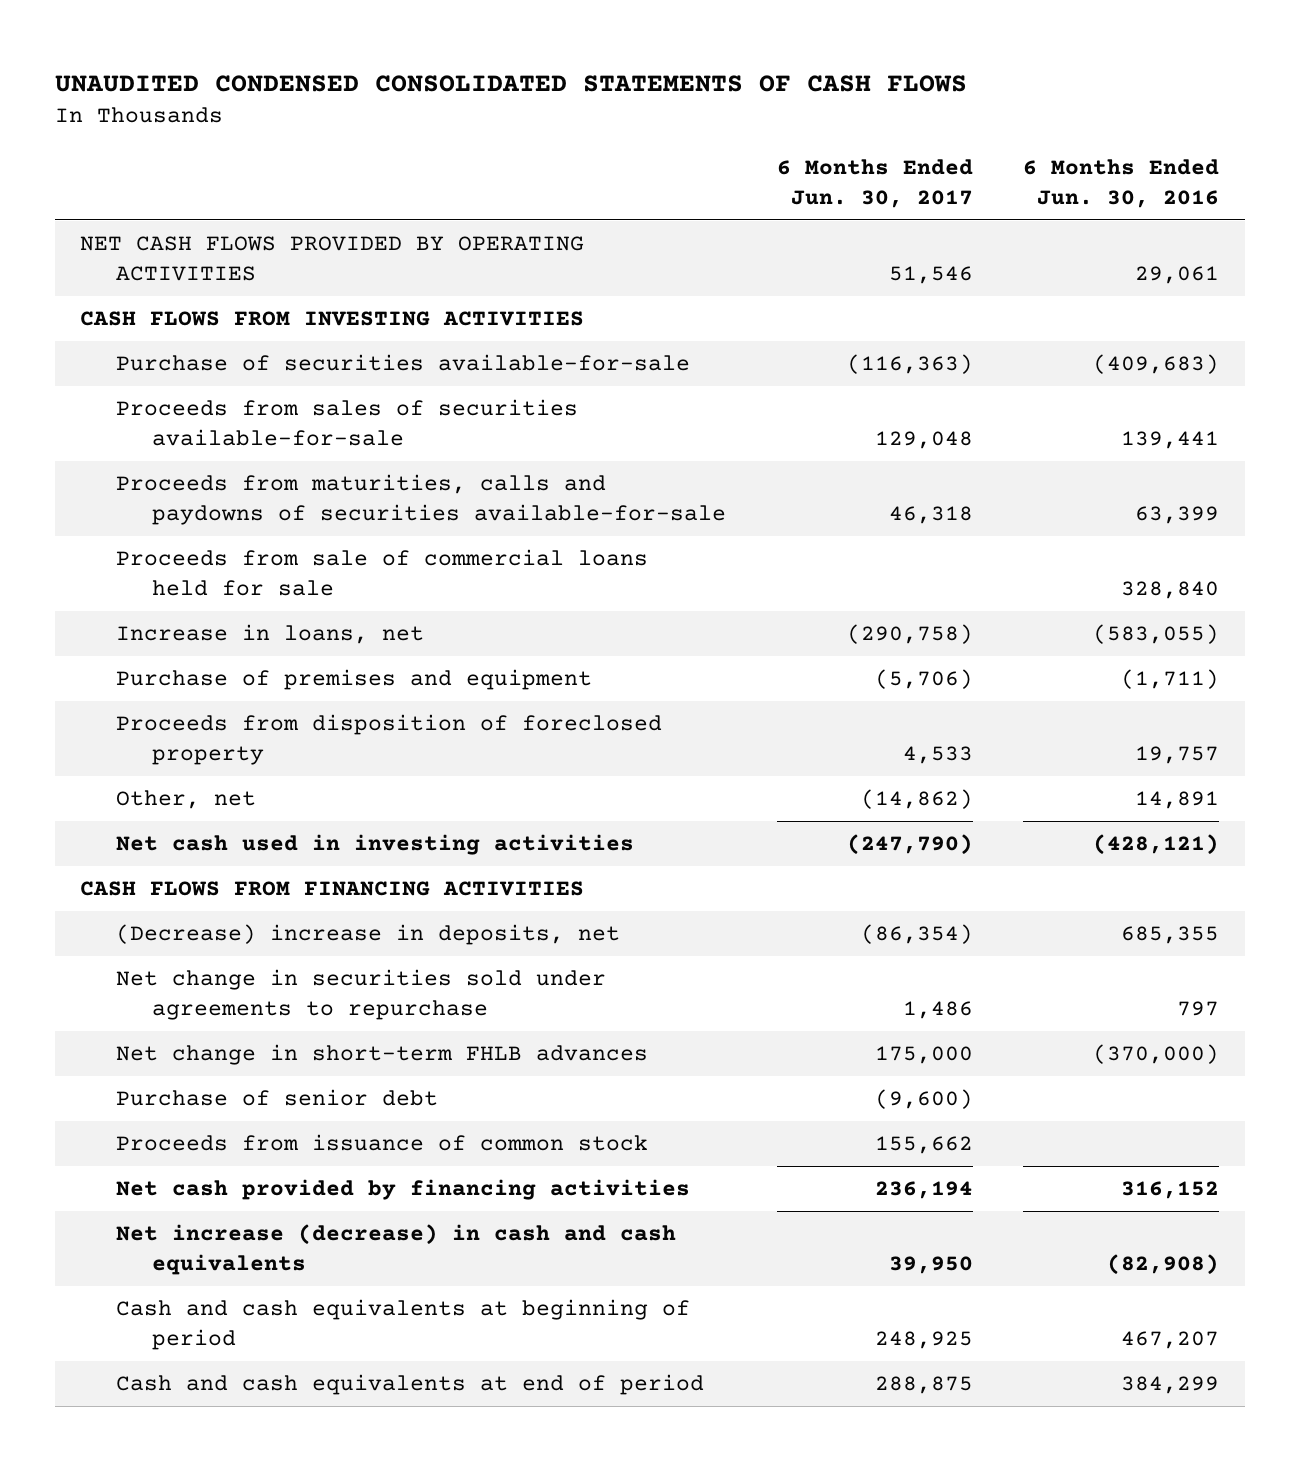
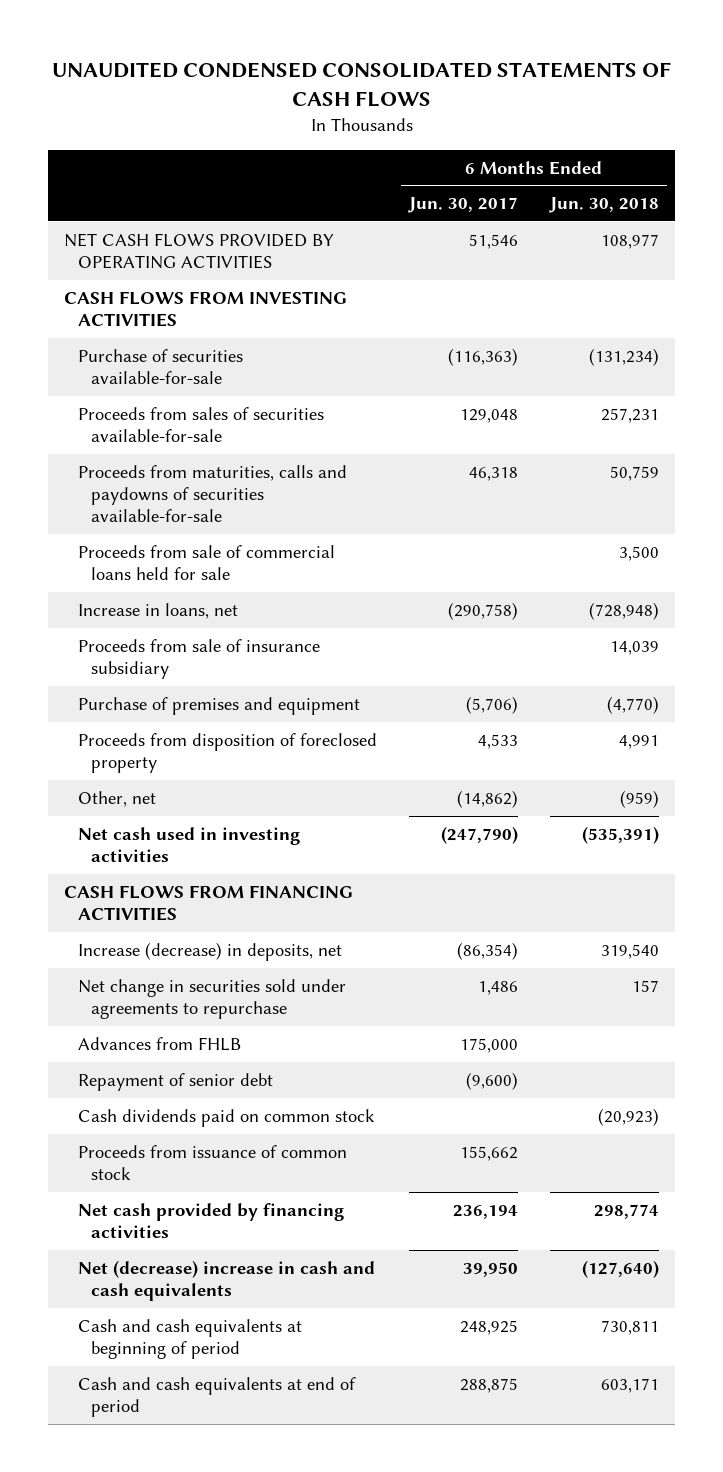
[1023,159,1220,208] 6 Months Ended Jun. 30, 2016 -> none
none -> [548,197,659,214] Jun. 30, 2018
none -> [77,638,320,679] Proceeds from sale of insurance subsidiary
[115,924,620,946] (Decrease) increase in deposits, net -> [77,941,342,961] Increase (decrease) in deposits, net
[115,1044,648,1066] Net change in short-term FHLB advances -> [77,1036,241,1051] Advances from FHLB
[115,1089,438,1107] Purchase of senior debt -> [77,1072,273,1091] Repayment of senior debt
none -> [77,1108,375,1127] Cash dividends paid on common stock
[115,1224,676,1275] Net increase (decrease) in cash and cash equivalents -> [77,1259,375,1301] Net (decrease) increase in cash and cash equivalents

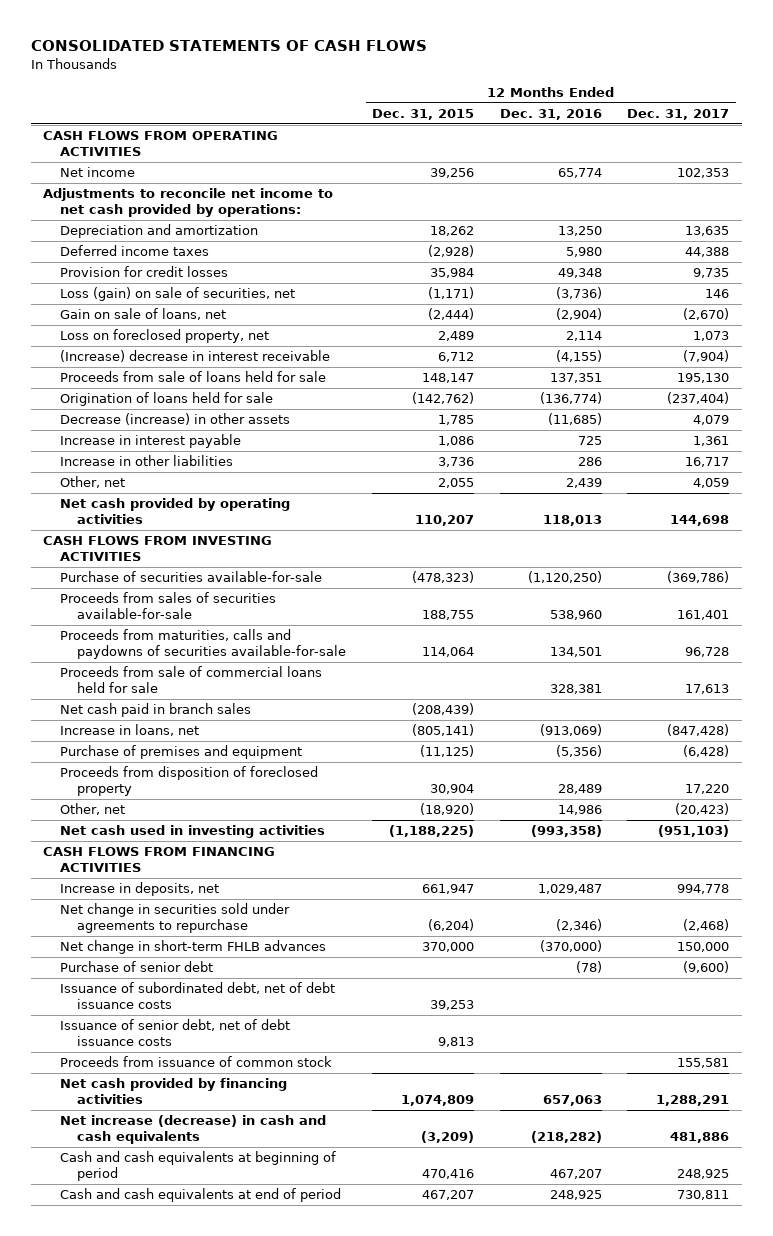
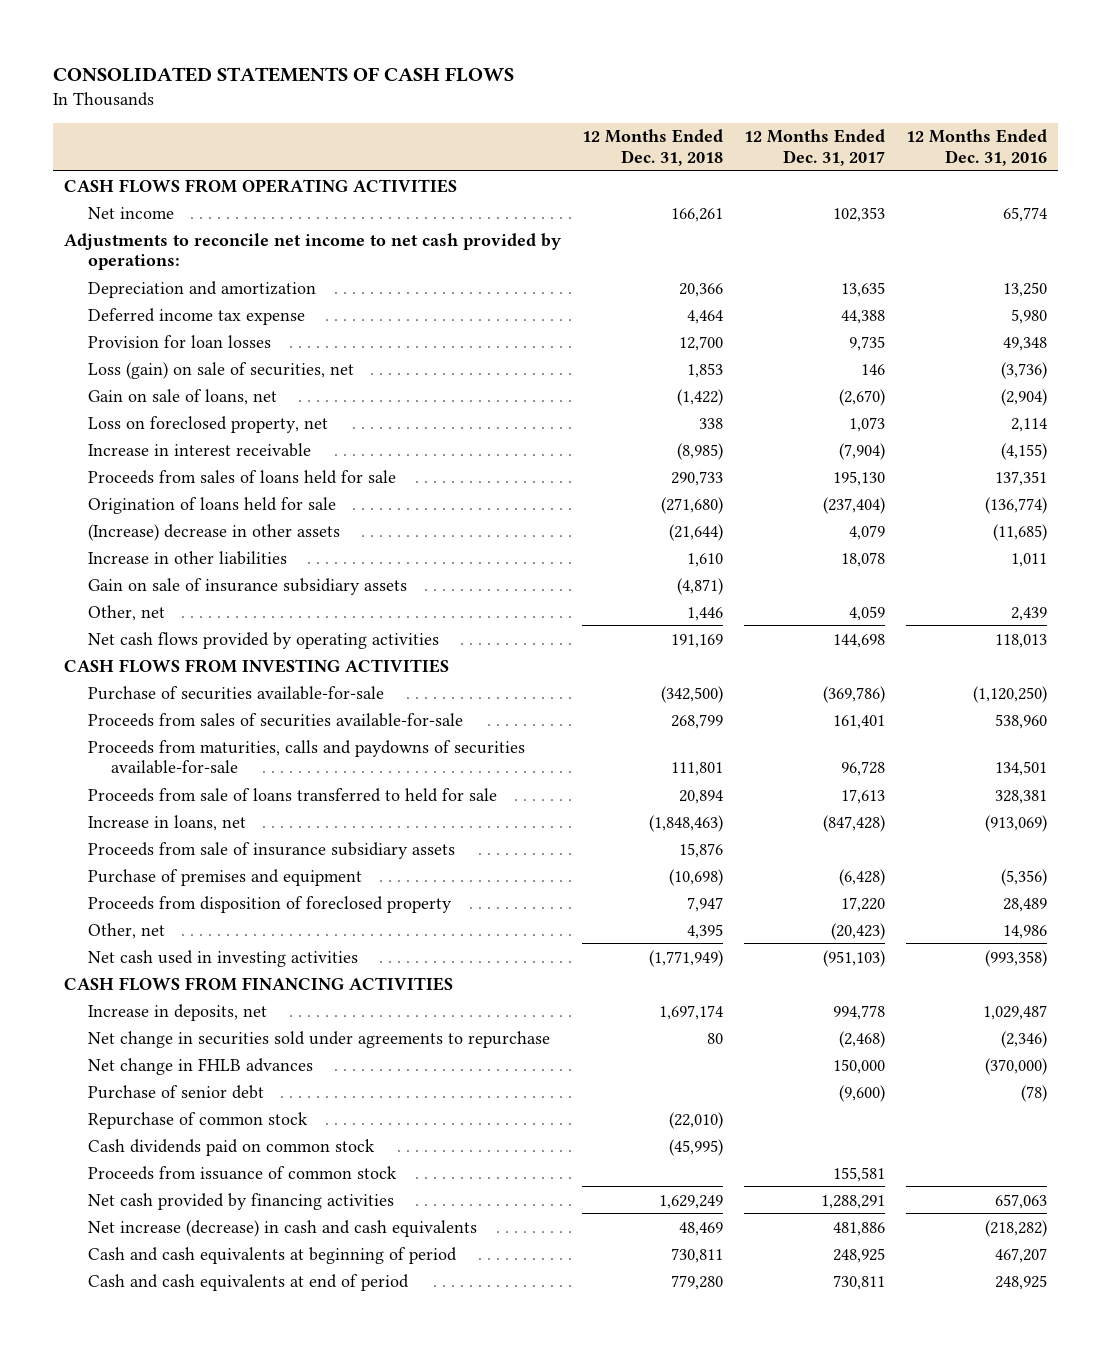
[372,109,475,121] Dec. 31, 2015 -> none
none -> [582,129,724,166] 12 Months Ended Dec. 31, 2018
[60,245,210,257] Deferred income taxes -> [87,307,305,325] Deferred income tax expense
[60,266,229,278] Provision for credit losses -> [87,334,271,348] Provision for loan losses
[60,350,331,363] (Increase) decrease in interest receivable -> [87,442,311,457] Increase in interest receivable
[60,371,327,383] Proceeds from sale of loans held for sale -> [87,469,396,484] Proceeds from sales of loans held for sale
[60,434,242,449] Increase in interest payable -> none
[60,413,291,426] Decrease (increase) in other assets -> [87,523,340,541] (Increase) decrease in other assets
[577,457,602,467] 286 -> [1011,552,1048,567] 1,011
[685,457,730,468] 16,717 -> [841,551,886,567] 18,078
none -> [87,577,407,595] Gain on sale of insurance subsidiary assets
[60,498,291,525] Net cash provided by operating activities -> [87,631,439,649] Net cash flows provided by operating activities
[60,703,252,718] Net cash paid in branch sales -> none
[60,666,323,694] Proceeds from sale of commercial loans held for sale -> [87,787,497,802] Proceeds from sale of loans transferred to held for sale
none -> [87,841,455,859] Proceeds from sale of insurance subsidiary assets
[60,940,327,955] Net change in short-term FHLB advances -> [87,1057,313,1075] Net change in FHLB advances
[60,982,336,1010] Issuance of subordinated debt, net of debt issuance costs -> none
[60,1019,291,1047] Issuance of senior debt, net of debt issuance costs -> none
none -> [87,1111,308,1129] Repurchase of common stock
none -> [87,1138,375,1156] Cash dividends paid on common stock

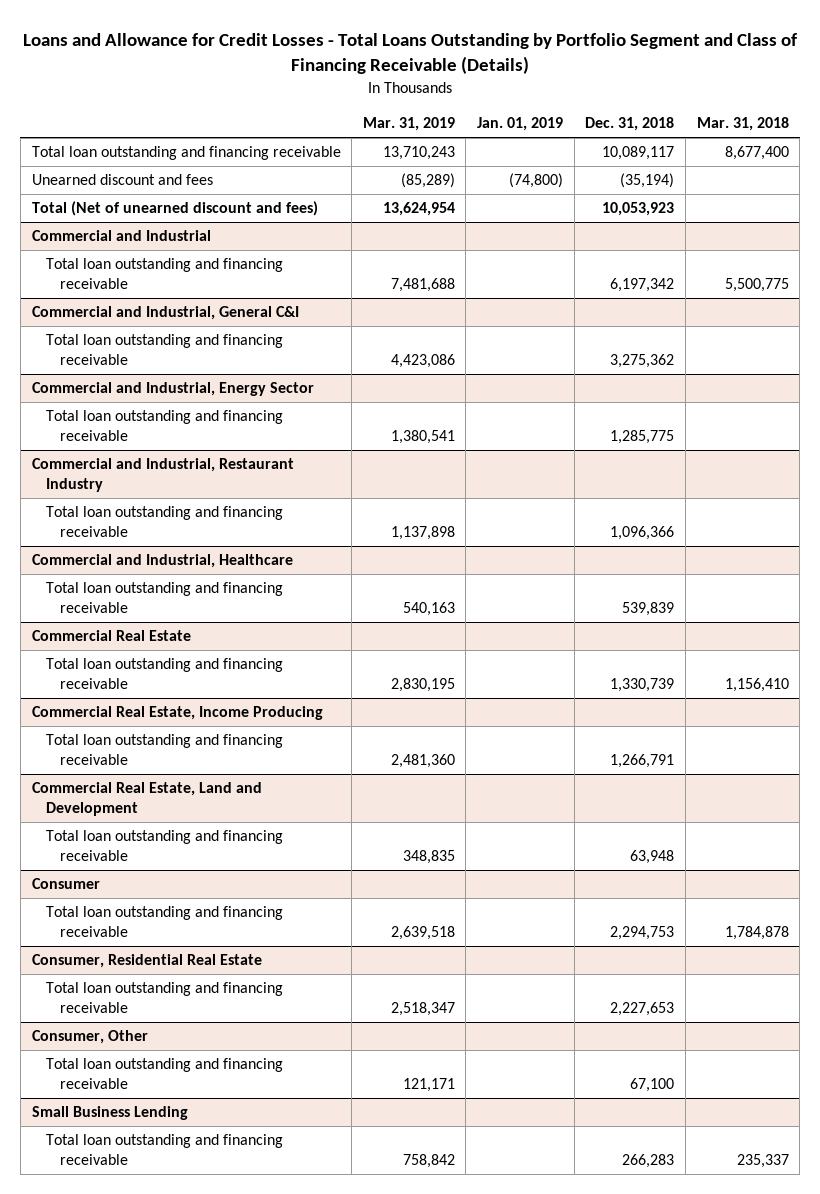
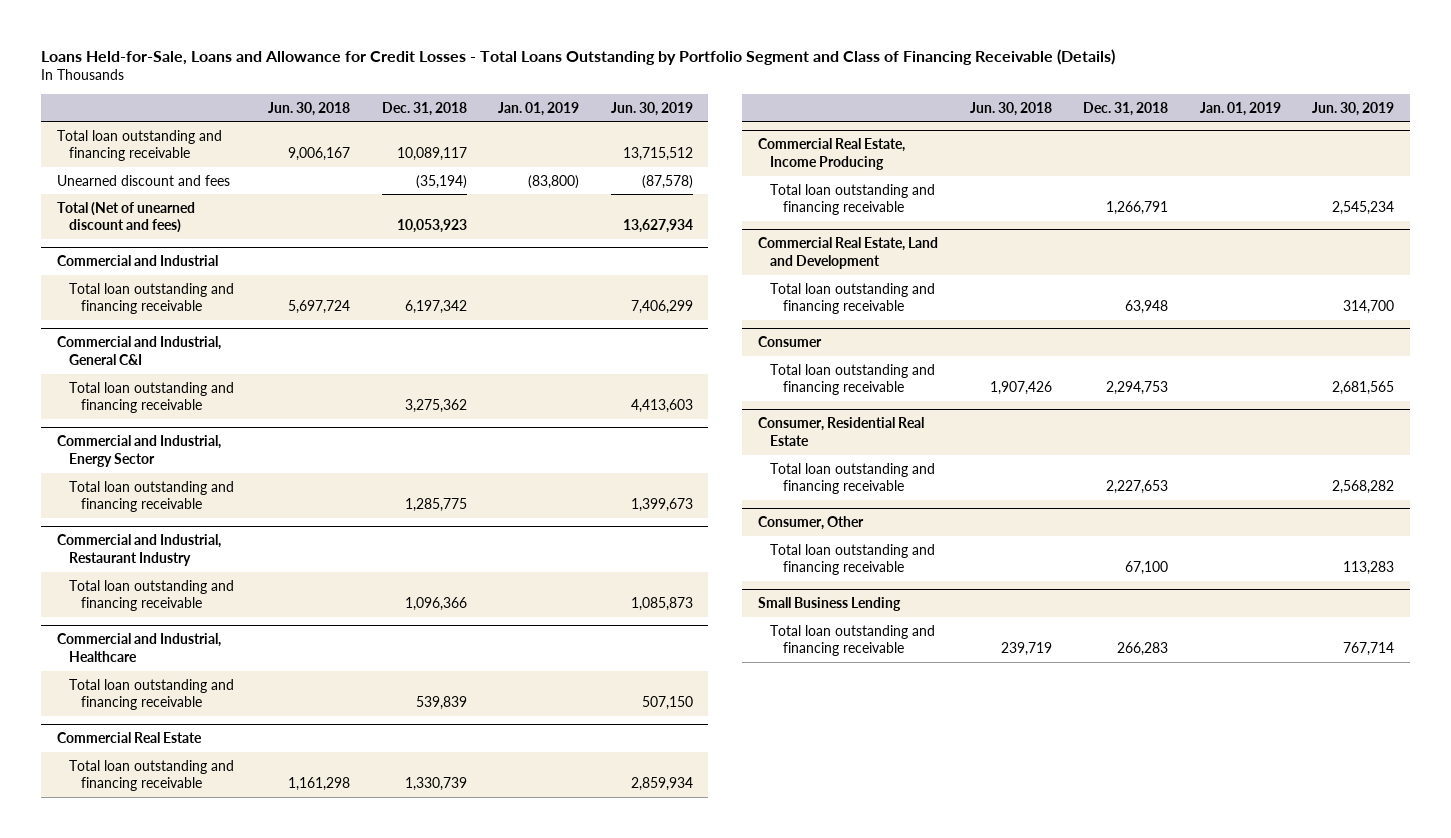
[23,32,798,74] Loans and Allowance for Credit Losses - Total Loans Outstanding by Portfolio Segment and Class of Financing Receivable (Details) -> [40,49,1115,66] Loans Held-for-Sale, Loans and Allowance for Credit Losses - Total Loans Outstanding by Portfolio Segment and Class of Financing Receivable (Details)
[362,117,455,132] Mar. 31, 2019 -> none
[696,117,789,132] Mar. 31, 2018 -> none
none -> [268,101,351,116] Jun. 30, 2018
none -> [610,101,693,116] Jun. 30, 2019
[509,173,564,189] (74,800) -> [528,174,580,189] (83,800)

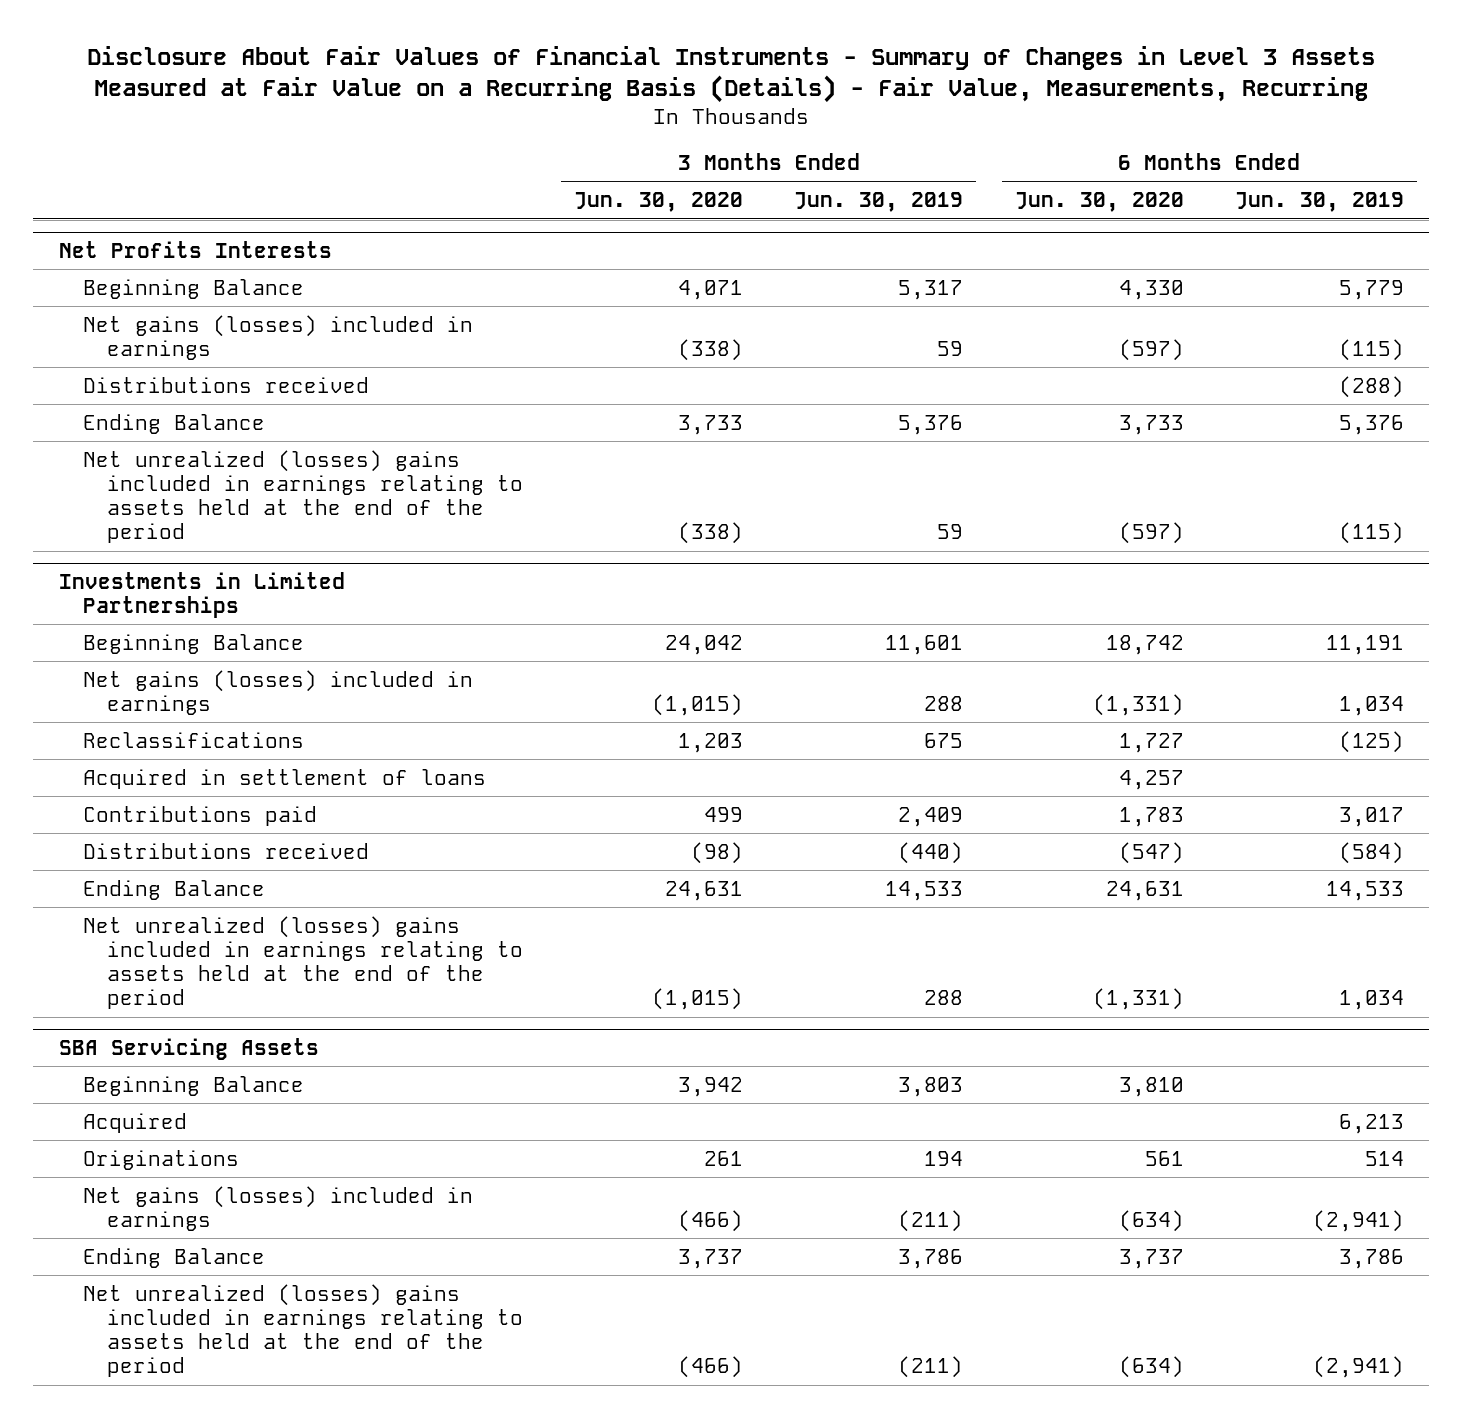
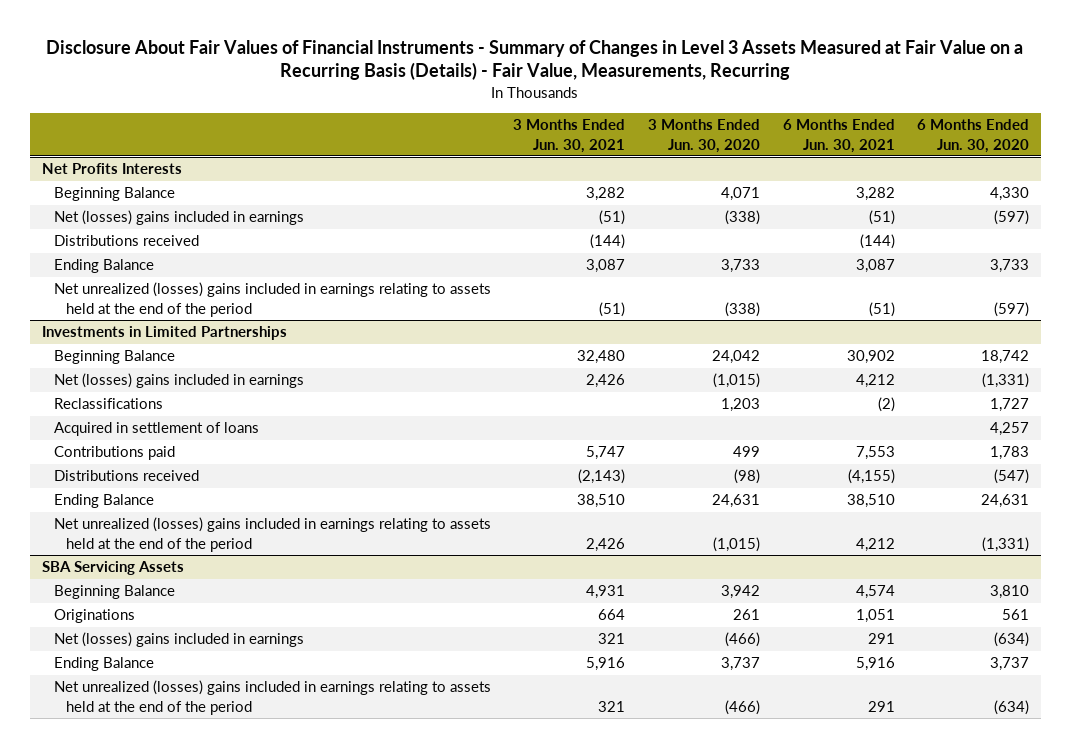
[794,192,964,213] Jun. 30, 2019 -> none
[1234,192,1404,213] Jun. 30, 2019 -> none
none -> [513,119,626,153] 3 Months Ended Jun. 30, 2021
none -> [782,119,895,153] 6 Months Ended Jun. 30, 2021
[82,314,473,360] Net gains (losses) included in earnings -> [53,210,304,226] Net (losses) gains included in earnings
[82,669,473,715] Net gains (losses) included in earnings -> [53,373,304,389] Net (losses) gains included in earnings
[82,1112,187,1133] Acquired -> none
[82,1185,473,1231] Net gains (losses) included in earnings -> [53,632,304,648] Net (losses) gains included in earnings

